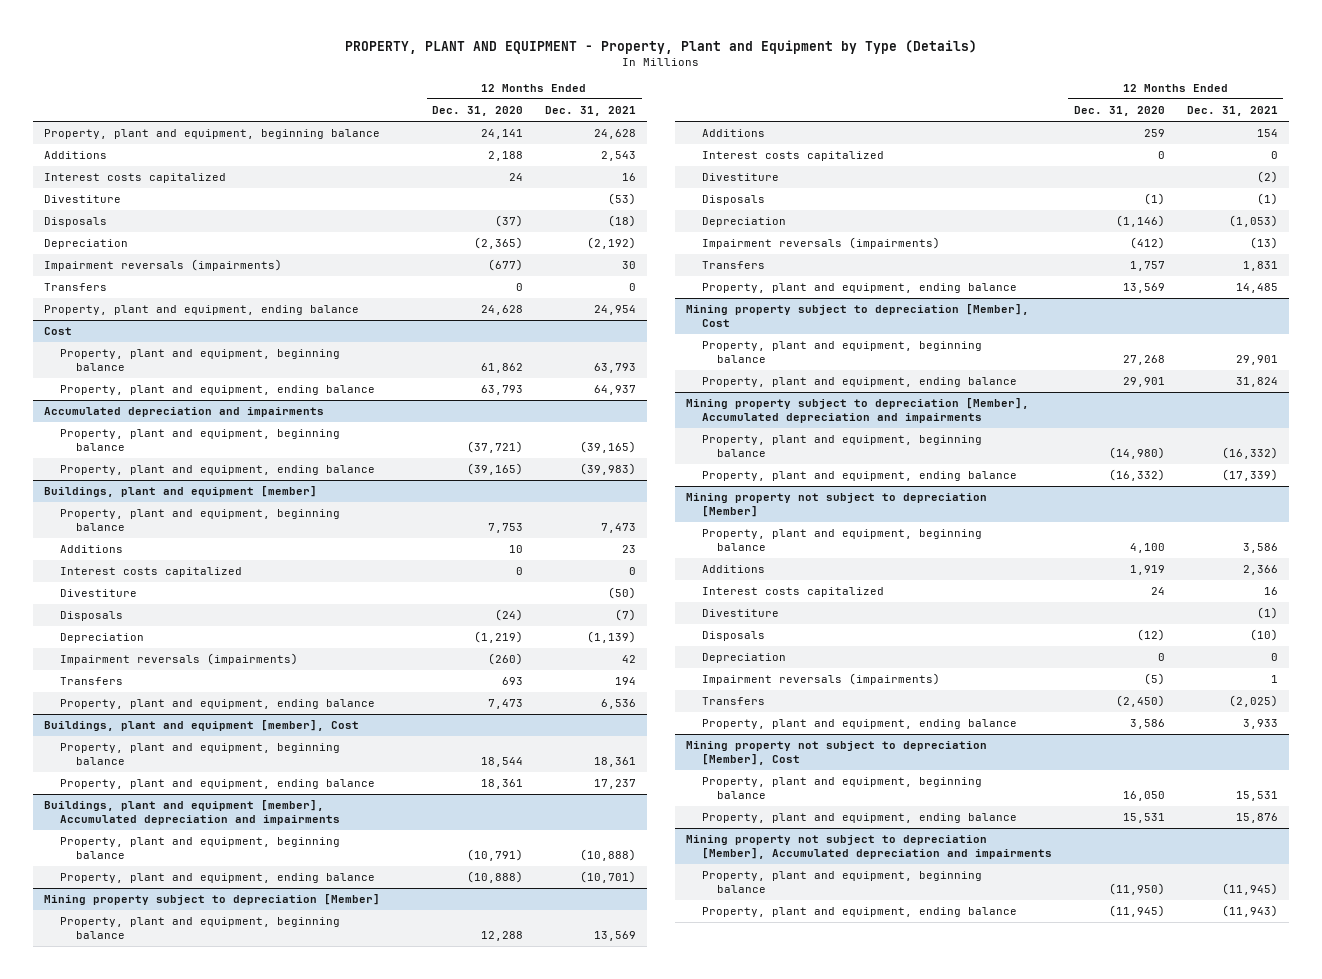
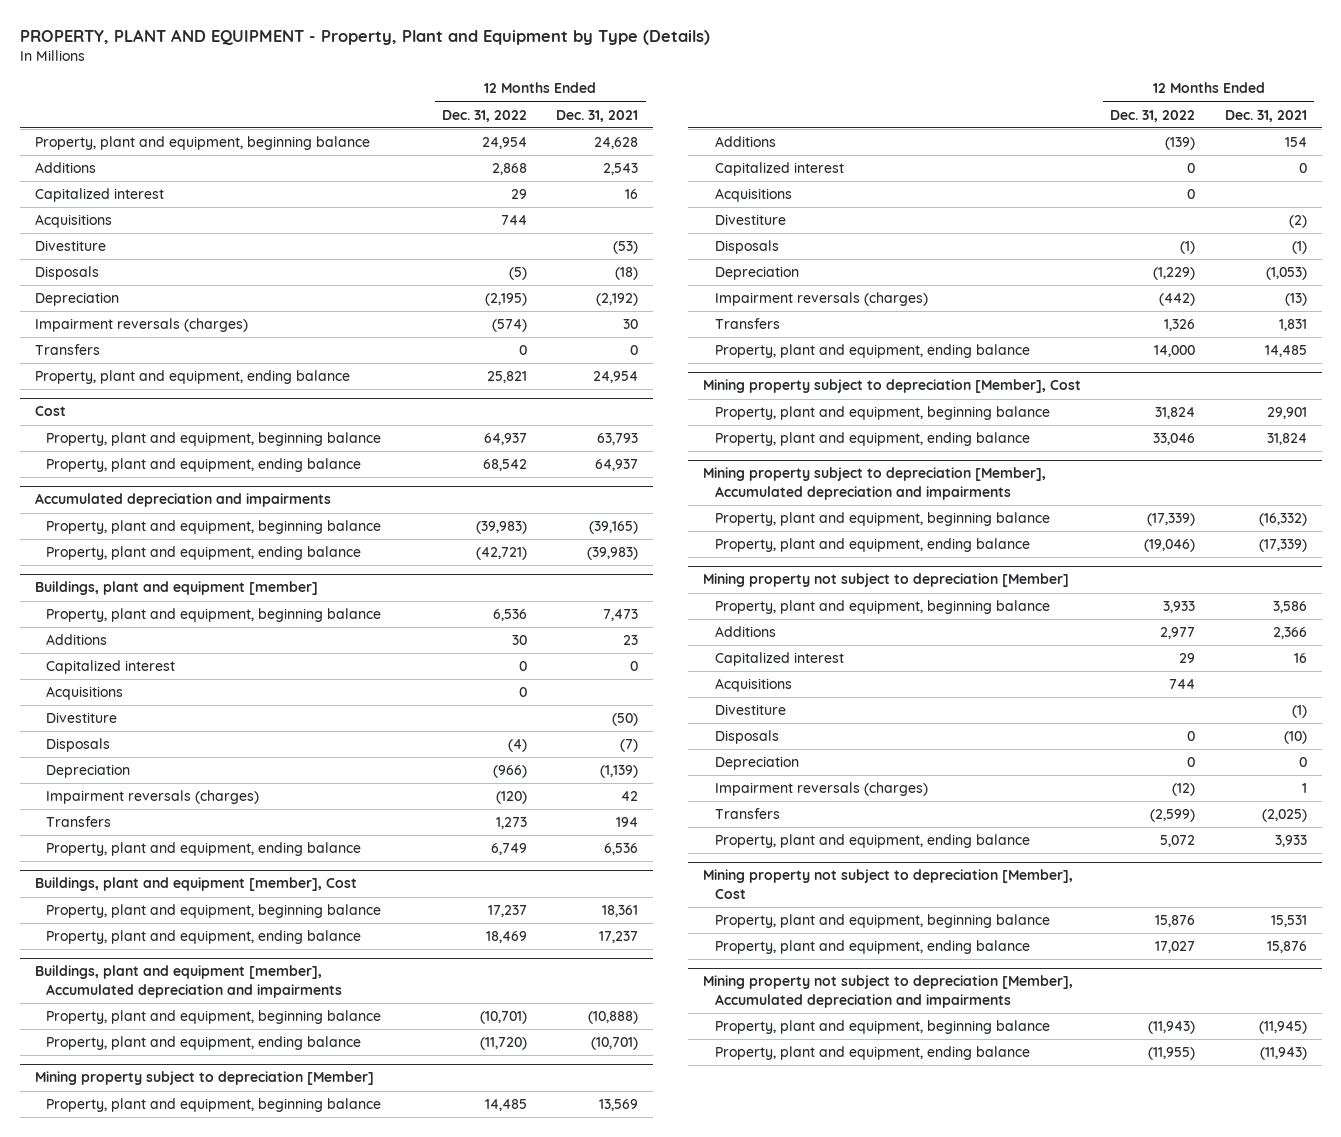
[432,106,524,117] Dec. 31, 2020 -> none
none -> [442,109,528,122] Dec. 31, 2022
[44,173,227,184] Interest costs capitalized -> [34,188,164,203] Capitalized interest
none -> [34,214,112,229] Acquisitions
[44,259,283,272] Impairment reversals (impairments) -> [34,318,248,333] Impairment reversals (charges)
[60,567,243,578] Interest costs capitalized -> [46,660,176,675] Capitalized interest
none -> [46,686,124,701] Acquisitions
[60,653,299,666] Impairment reversals (impairments) -> [46,790,260,805] Impairment reversals (charges)
[701,151,884,162] Interest costs capitalized -> [714,162,844,177] Capitalized interest
none -> [714,188,792,203] Acquisitions
[701,237,940,250] Impairment reversals (impairments) -> [714,292,928,307] Impairment reversals (charges)
[701,587,884,598] Interest costs capitalized -> [714,652,844,667] Capitalized interest
none -> [714,678,792,693] Acquisitions
[701,673,940,686] Impairment reversals (impairments) -> [714,782,928,797] Impairment reversals (charges)

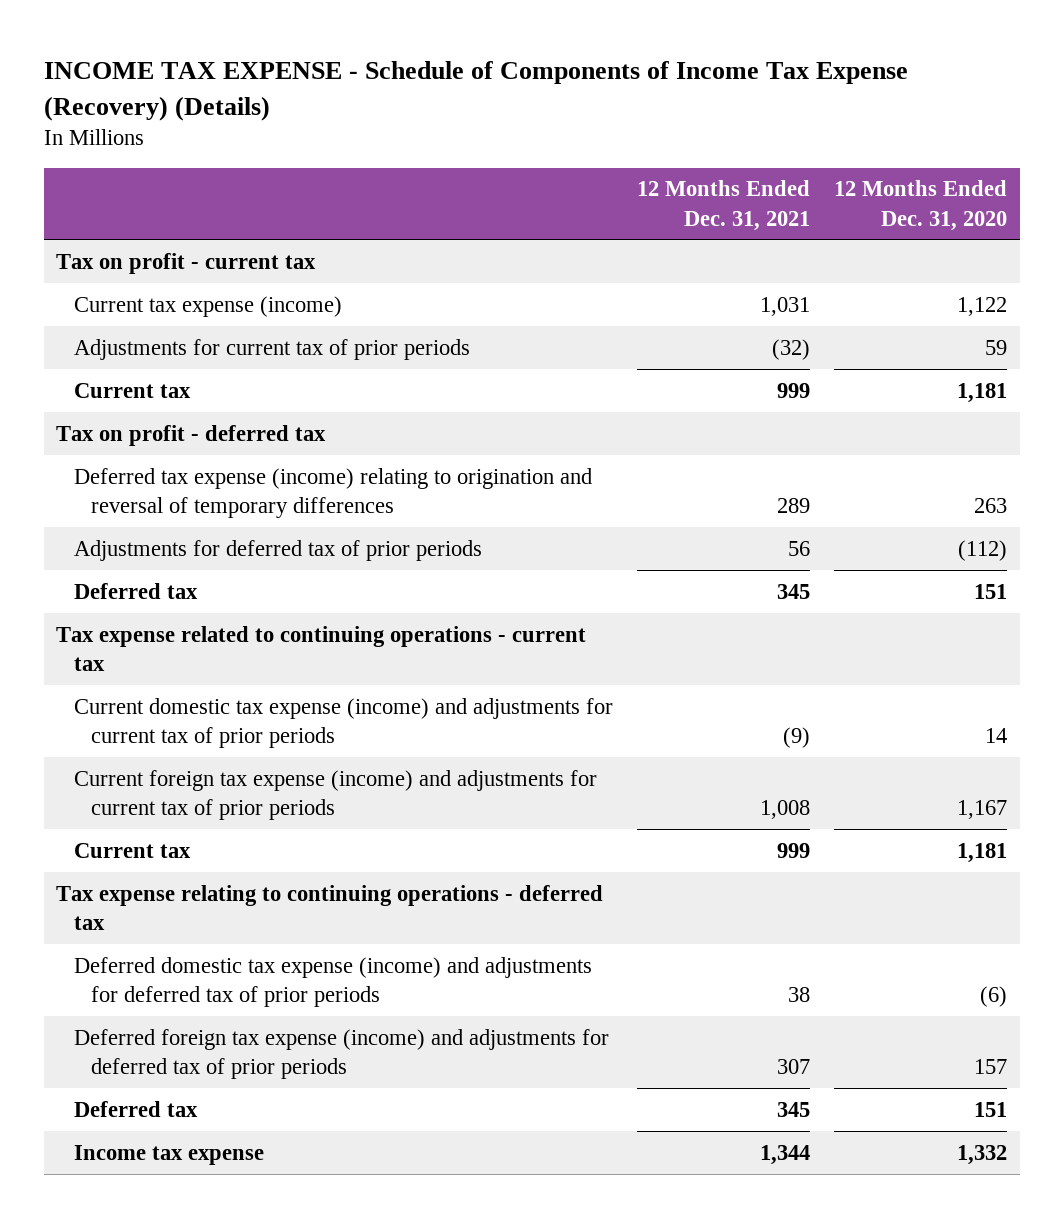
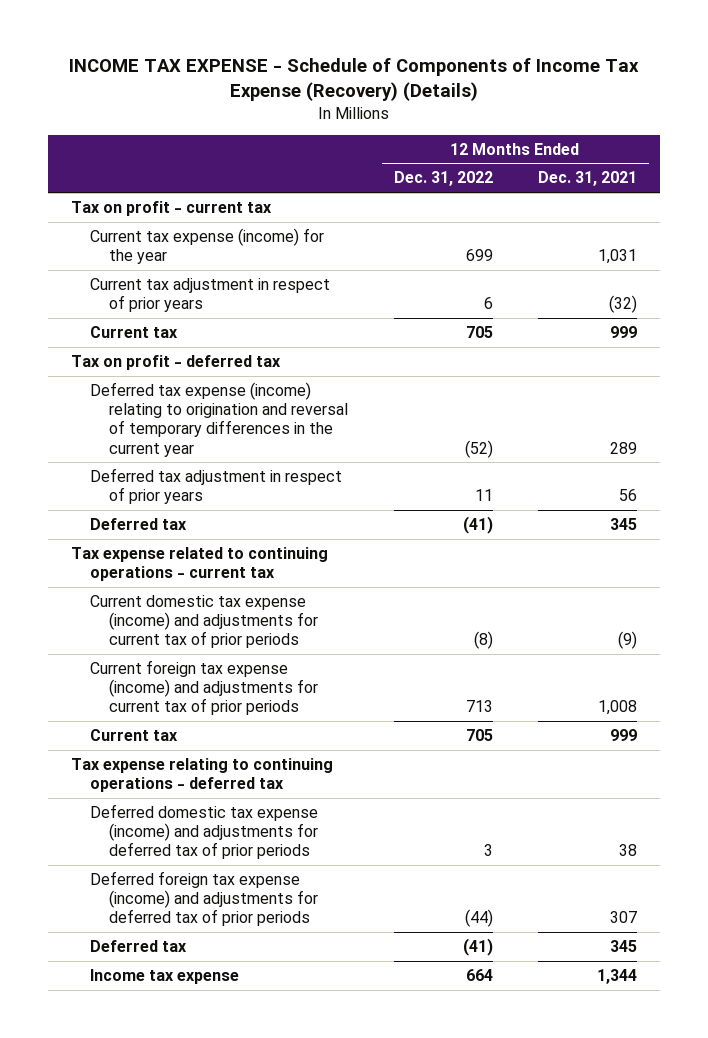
[834,180,1008,231] 12 Months Ended Dec. 31, 2020 -> none
none -> [393,171,493,187] Dec. 31, 2022
[73,295,342,317] Current tax expense (income) -> [89,228,324,265] Current tax expense (income) for the year
[73,338,470,360] Adjustments for current tax of prior periods -> [89,278,330,313] Current tax adjustment in respect of prior years
[73,467,592,518] Deferred tax expense (income) relating to origination and reversal of temporary differences -> [89,382,348,457] Deferred tax expense (income) relating to origination and reversal of temporary differences in the current year
[73,539,482,561] Adjustments for deferred tax of prior periods -> [89,468,342,505] Deferred tax adjustment in respect of prior years

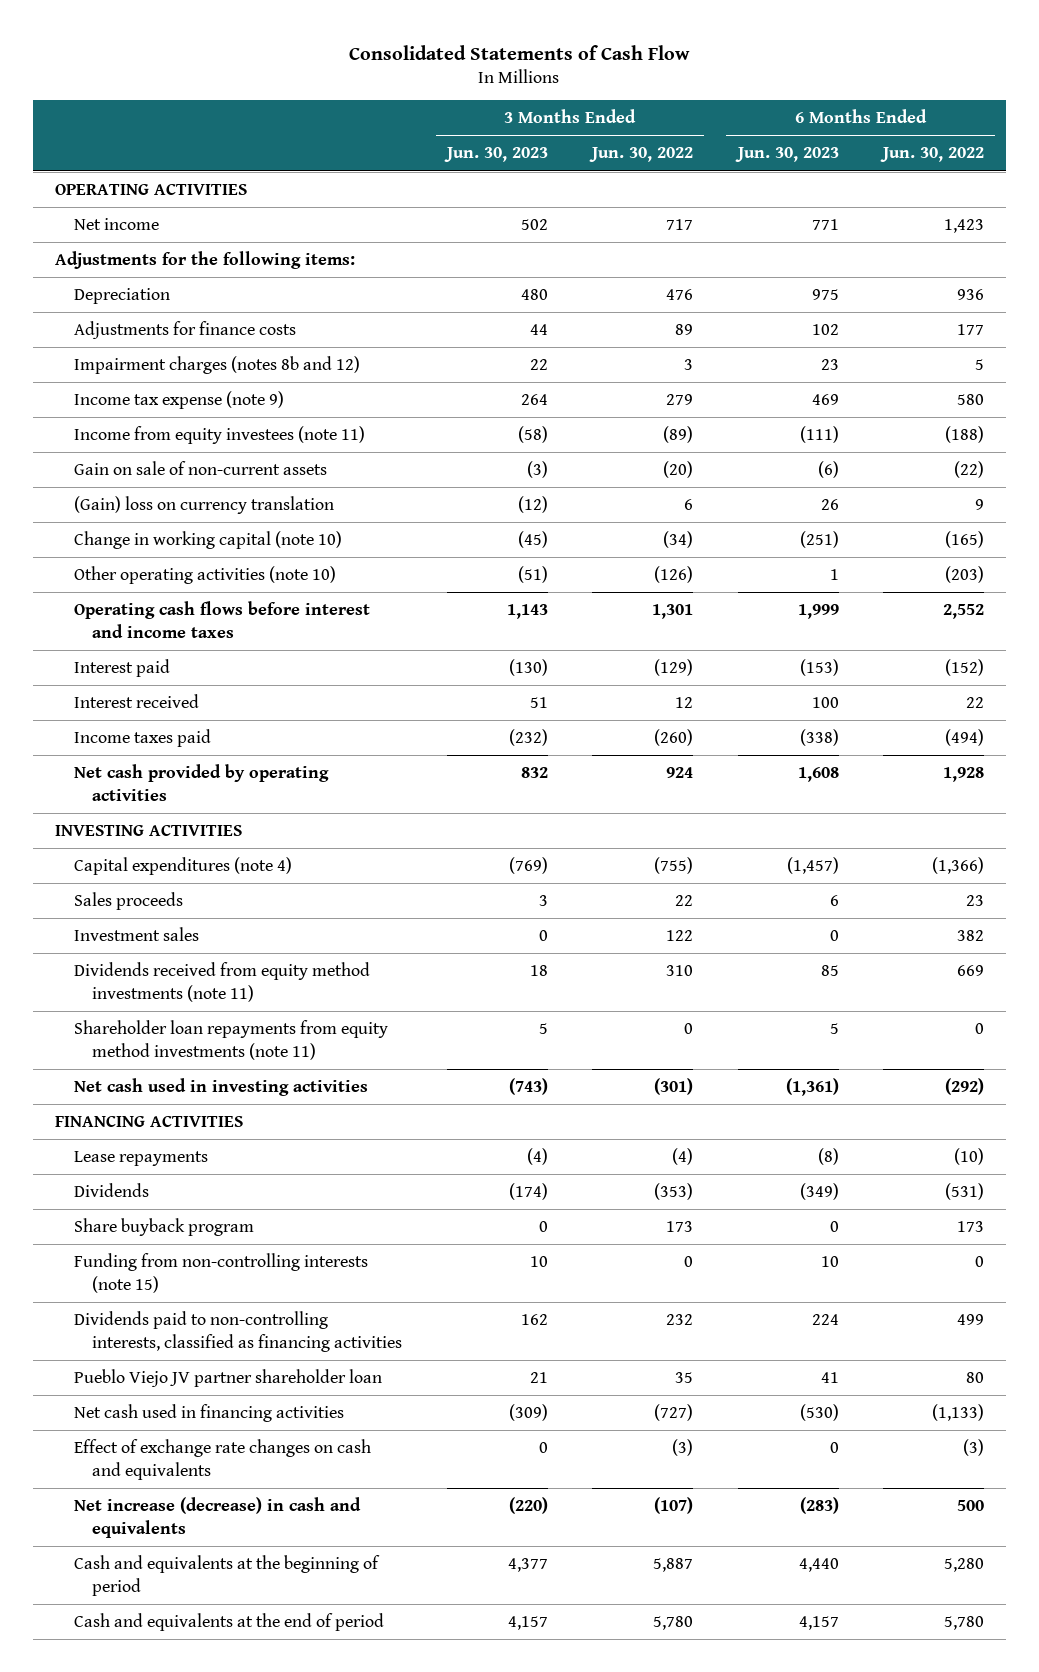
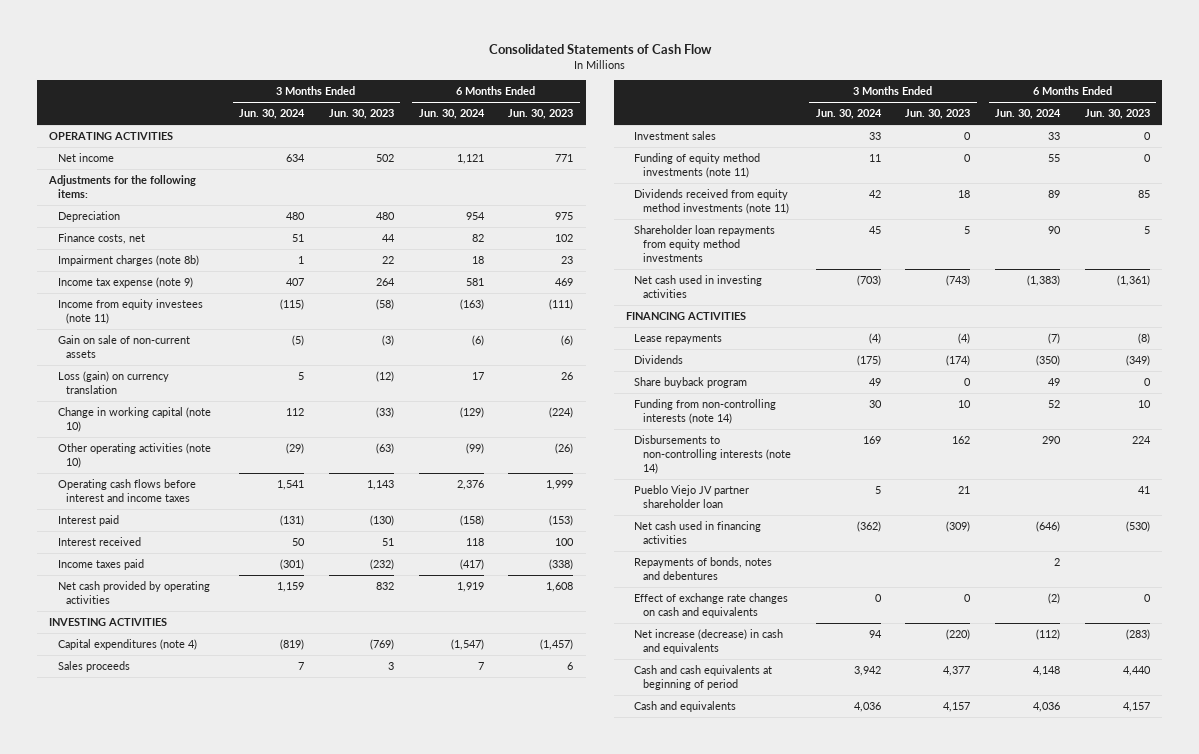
[589,147,694,163] Jun. 30, 2022 -> none
[879,147,984,163] Jun. 30, 2022 -> none
none -> [239,109,306,120] Jun. 30, 2024
none -> [418,109,485,120] Jun. 30, 2024
[73,320,296,339] Adjustments for finance costs -> [57,232,145,244] Finance costs, net
[73,355,360,374] Impairment charges (notes 8b and 12) -> [57,254,199,266] Impairment charges (note 8b)
[73,495,334,514] (Gain) loss on currency translation -> [57,370,169,394] Loss (gain) on currency translation
[517,530,548,548] (45) -> [375,406,394,418] (33)
[799,530,839,548] (251) -> [549,406,574,418] (224)
[517,565,548,583] (51) -> [375,442,394,454] (63)
[829,568,839,580] 1 -> [555,442,574,454] (26)
none -> [634,152,761,178] Funding of equity method investments (note 11)
[73,1019,388,1060] Shareholder loan repayments from equity method investments (note 11) -> [634,224,776,262] Shareholder loan repayments from equity method investments
[73,1252,368,1293] Funding from non-controlling interests (note 15) -> [634,398,777,424] Funding from non-controlling interests (note 14)
[73,1310,403,1352] Dividends paid to non-controlling interests, classified as financing activities -> [634,434,791,474] Disbursements to non-controlling interests (note 14)
none -> [634,556,773,580] Repayments of bonds, notes and debentures
[73,1554,380,1596] Cash and equivalents at the beginning of period -> [634,664,773,690] Cash and cash equivalents at beginning of period
[73,1612,384,1631] Cash and equivalents at the end of period -> [634,700,737,712] Cash and equivalents

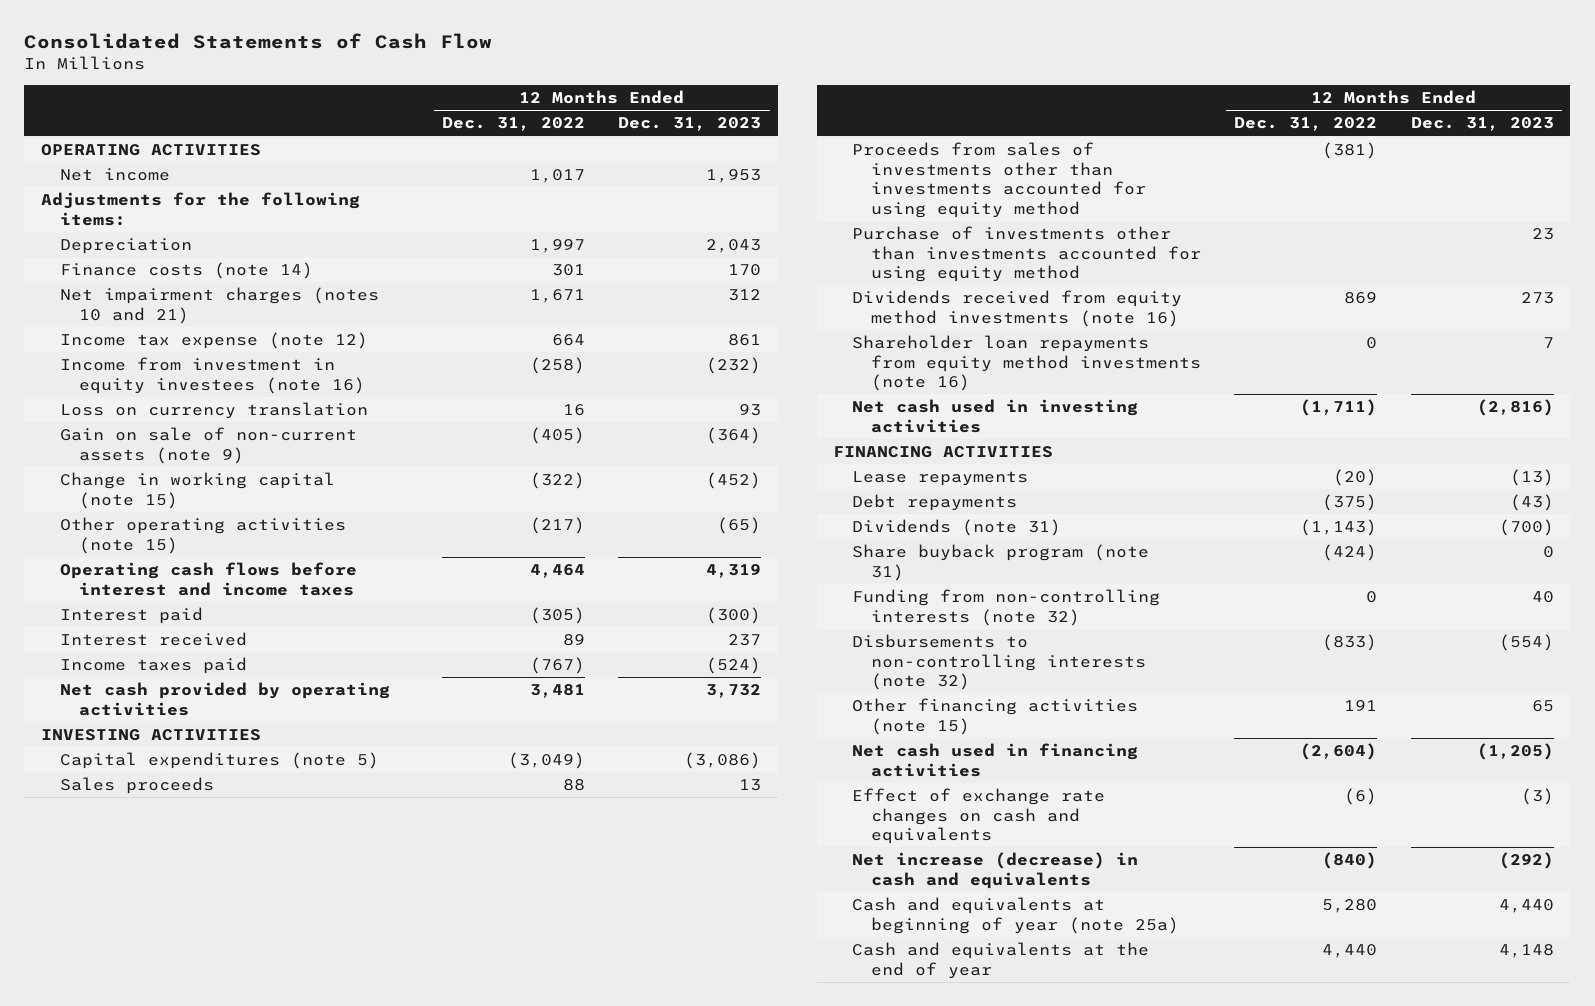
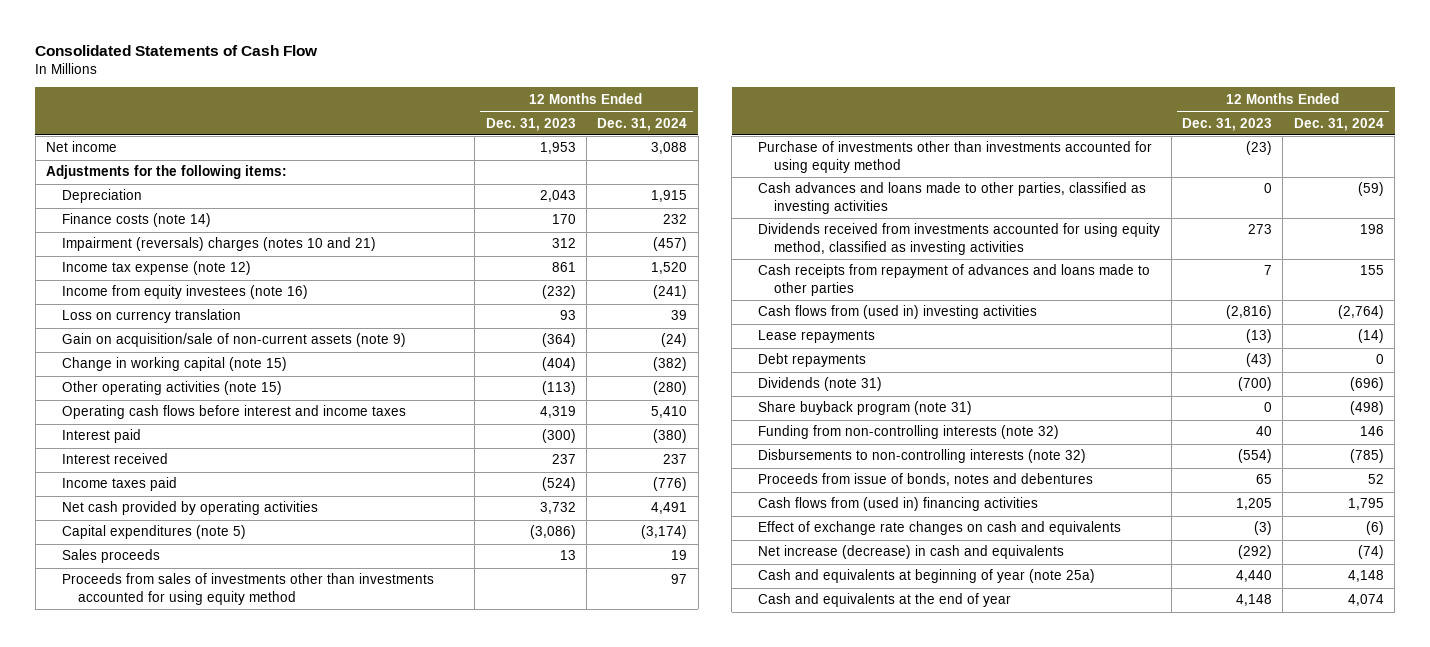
[442,117,586,132] Dec. 31, 2022 -> none
none -> [597,117,688,131] Dec. 31, 2024
[40,144,261,157] OPERATING ACTIVITIES -> none
[59,287,379,324] Net impairment charges (notes 10 and 21) -> [61,237,376,252] Impairment (reversals) charges (notes 10 and 21)
[59,357,365,394] Income from investment in equity investees (note 16) -> [61,285,308,300] Income from equity investees (note 16)
[59,427,357,464] Gain on sale of non-current assets (note 9) -> [61,333,406,348] Gain on acquisition/sale of non-current assets (note 9)
[706,472,762,490] (452) -> [541,357,576,372] (404)
[717,517,762,535] (65) -> [541,381,576,396] (113)
[40,729,261,742] INVESTING ACTIVITIES -> none
[833,446,1054,459] FINANCING ACTIVITIES -> none
[1531,228,1554,241] 23 -> [1246,141,1273,156] (23)
none -> [758,182,1147,214] Cash advances and loans made to other parties, classified as investing activities
[852,290,1183,327] Dividends received from equity method investments (note 16) -> [758,223,1161,255] Dividends received from investments accounted for using equity method, classified as investing activities
[852,335,1202,392] Shareholder loan repayments from equity method investments (note 16) -> [758,264,1151,296] Cash receipts from repayment of advances and loans made to other parties
[852,399,1139,433] Net cash used in investing activities -> [758,305,1038,320] Cash flows from (used in) investing activities
[852,698,1139,735] Other financing activities (note 15) -> none
none -> [758,473,1094,487] Proceeds from issue of bonds, notes and debentures
[852,743,1139,777] Net cash used in financing activities -> [758,497,1039,512] Cash flows from (used in) financing activities
[1476,743,1554,761] (1,205) -> [1236,498,1273,511] 1,205

